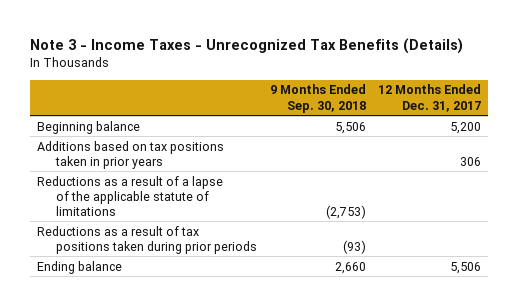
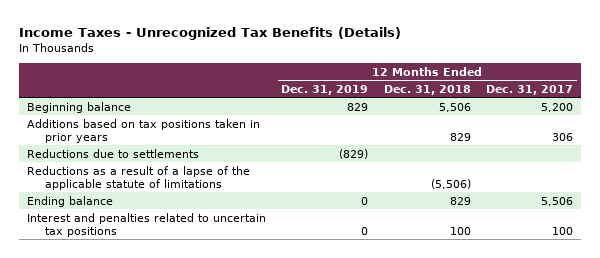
[30,37,464,54] Note 3 - Income Taxes - Unrecognized Tax Benefits (Details) -> [19,26,402,40] Income Taxes - Unrecognized Tax Benefits (Details)
[269,84,366,113] 9 Months Ended Sep. 30, 2018 -> none
none -> [281,84,369,95] Dec. 31, 2019
none -> [383,84,471,95] Dec. 31, 2018
none -> [27,148,200,158] Reductions due to settlements
[36,225,257,254] Reductions as a result of tax positions taken during prior periods -> none
none -> [27,212,267,237] Interest and penalties related to uncertain tax positions

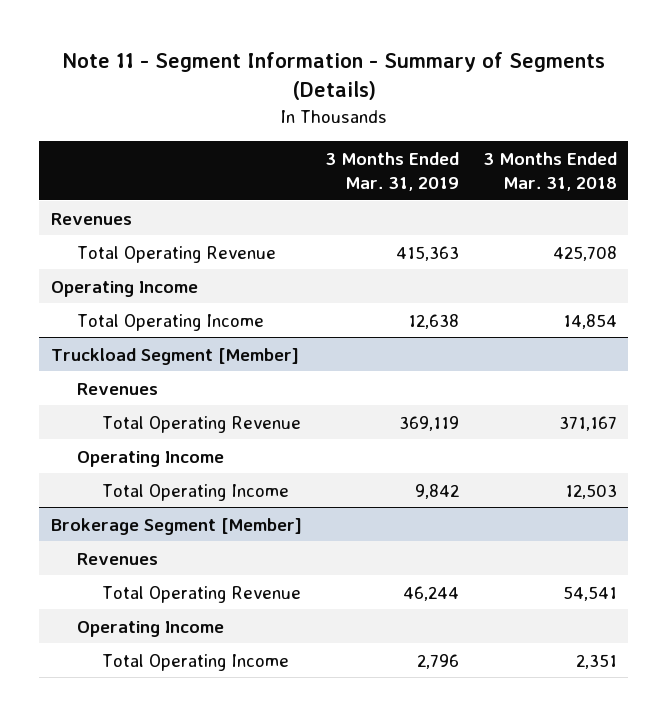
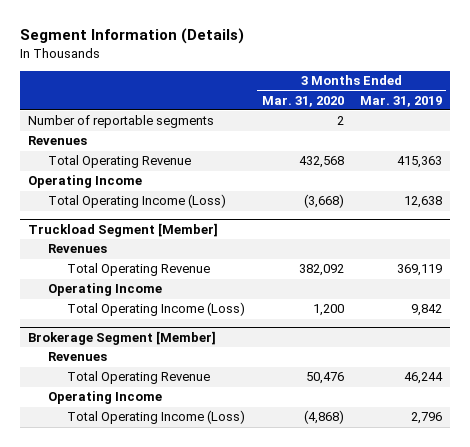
[61,52,605,101] Note 11 - Segment Information - Summary of Segments (Details) -> [19,27,244,44] Segment Information (Details)
[482,151,617,191] 3 Months Ended Mar. 31, 2018 -> none
none -> [261,95,344,107] Mar. 31, 2020
none -> [27,115,214,129] Number of reportable segments
[76,313,264,331] Total Operating Income -> [47,194,226,209] Total Operating Income (Loss)
[102,483,290,501] Total Operating Income -> [67,302,246,317] Total Operating Income (Loss)
[102,653,290,671] Total Operating Income -> [67,410,246,425] Total Operating Income (Loss)

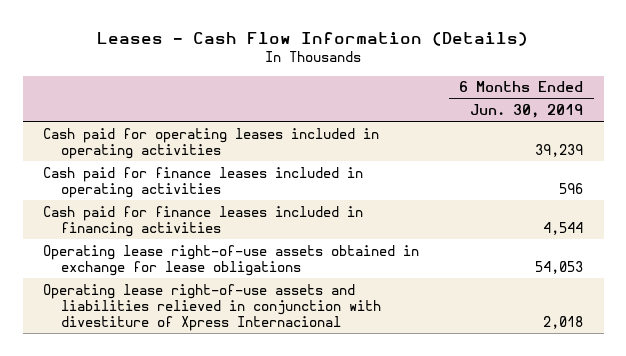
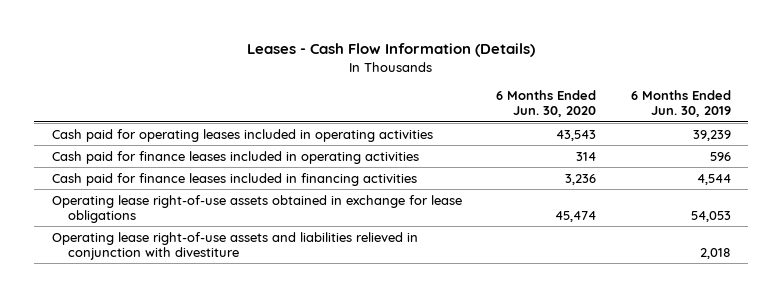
none -> [496,90,597,118] 6 Months Ended Jun. 30, 2020
[42,283,381,331] Operating lease right-of-use assets and liabilities relieved in conjunction with divestiture of Xpress Internacional -> [51,231,418,260] Operating lease right-of-use assets and liabilities relieved in conjunction with divestiture

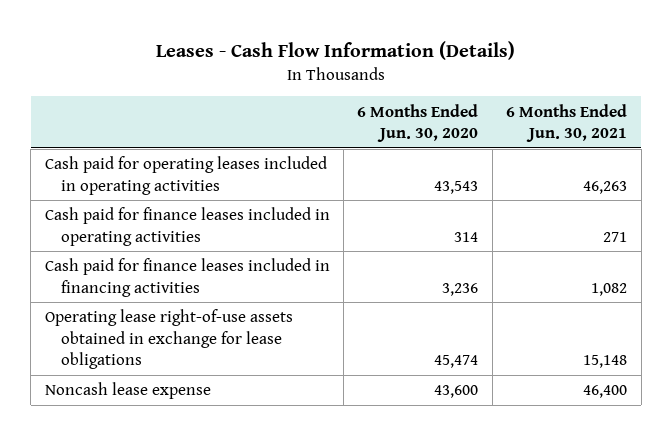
[631,90,732,118] 6 Months Ended Jun. 30, 2019 -> none
none -> [506,103,628,143] 6 Months Ended Jun. 30, 2021
[51,231,418,260] Operating lease right-of-use assets and liabilities relieved in conjunction with divestiture -> none
none -> [44,382,211,400] Noncash lease expense

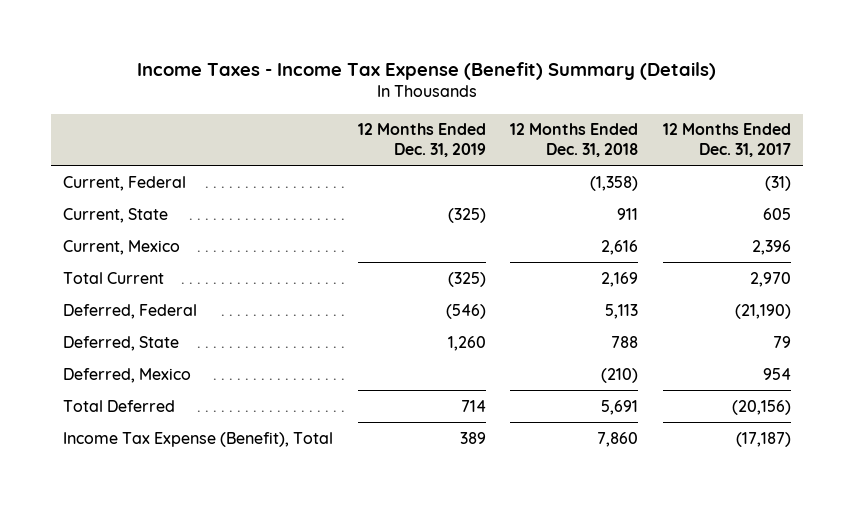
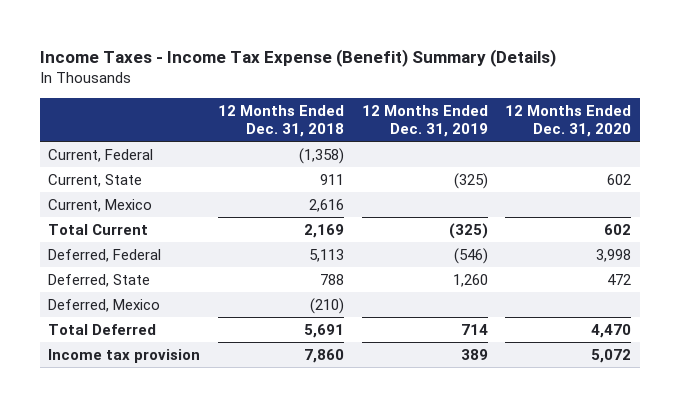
[662,123,791,157] 12 Months Ended Dec. 31, 2017 -> none
none -> [505,104,632,137] 12 Months Ended Dec. 31, 2020
[63,431,334,447] Income Tax Expense (Benefit), Total -> [48,348,201,363] Income tax provision

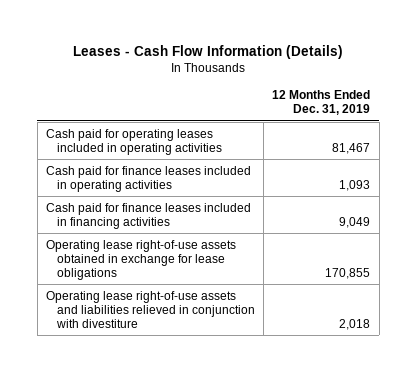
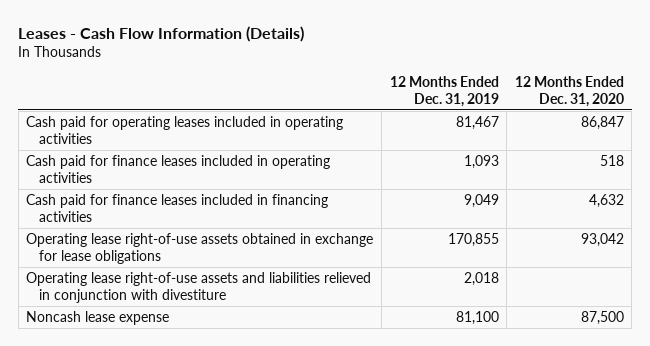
none -> [514,75,624,107] 12 Months Ended Dec. 31, 2020
none -> [26,310,170,325] Noncash lease expense

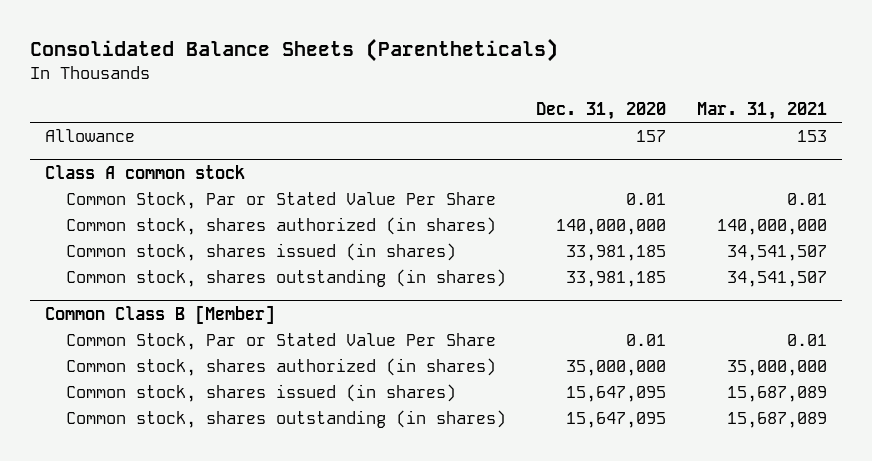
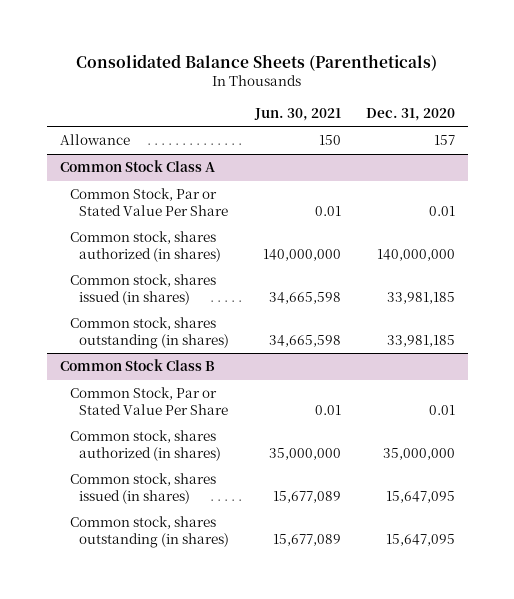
[696,101,827,120] Mar. 31, 2021 -> none
none -> [253,107,341,121] Jun. 30, 2021
[45,164,246,179] Class A common stock -> [59,160,215,173] Common Stock Class A
[45,304,276,324] Common Class B [Member] -> [59,359,215,372] Common Stock Class B

